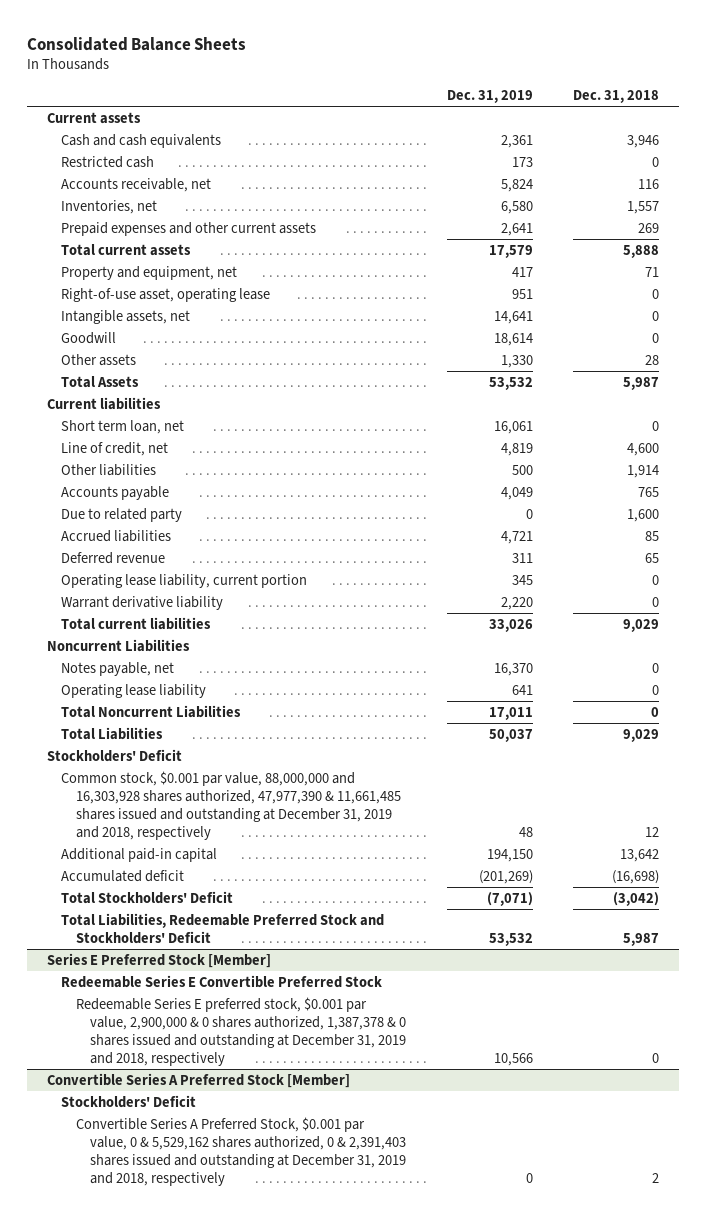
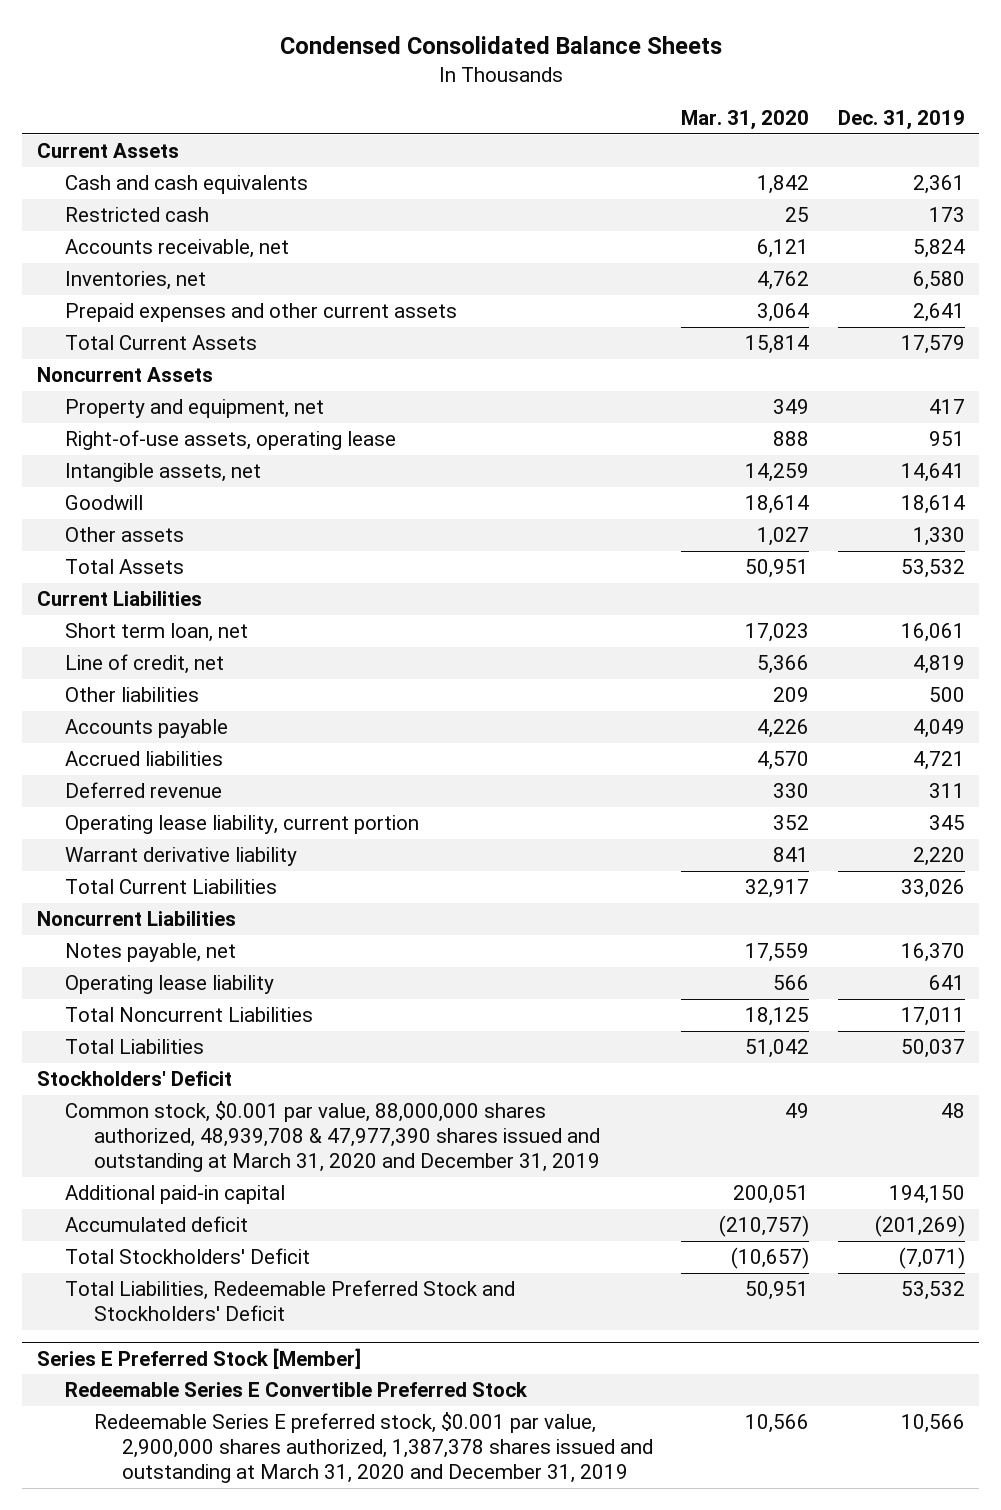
[26,36,246,51] Consolidated Balance Sheets -> [279,36,722,55] Condensed Consolidated Balance Sheets
[572,90,659,104] Dec. 31, 2018 -> none
none -> [681,110,810,131] Mar. 31, 2020
[46,111,141,124] Current assets -> [36,143,179,159] Current Assets
[61,243,192,256] Total current assets -> [65,335,258,351] Total Current Assets
none -> [36,367,213,383] Noncurrent Assets
[61,287,271,302] Right-of-use asset, operating lease -> [65,430,397,451] Right-of-use assets, operating lease
[46,396,161,410] Current liabilities -> [36,591,202,607] Current Liabilities
[61,507,183,522] Due to related party -> none
[61,616,212,630] Total current liabilities -> [65,879,278,895] Total Current Liabilities
[61,770,401,841] Common stock, $0.001 par value, 88,000,000 and 16,303,928 shares authorized, 47,977,390 & 11,661,485 shares issued and outstanding at December 31, 2019 and 2018, respectively -> [65,1101,600,1173] Common stock, $0.001 par value, 88,000,000 shares authorized, 48,939,708 & 47,977,390 shares issued and outstanding at March 31, 2020 and December 31, 2019
[46,1072,350,1088] Convertible Series A Preferred Stock [Member] -> none
[61,1094,197,1108] Stockholders' Deficit -> none
[75,1116,407,1187] Convertible Series A Preferred Stock, $0.001 par value, 0 & 5,529,162 shares authorized, 0 & 2,391,403 shares issued and outstanding at December 31, 2019 and 2018, respectively -> none
[75,996,407,1067] Redeemable Series E preferred stock, $0.001 par value, 2,900,000 & 0 shares authorized, 1,387,378 & 0 shares issued and outstanding at December 31, 2019 and 2018, respectively -> [93,1412,654,1484] Redeemable Series E preferred stock, $0.001 par value, 2,900,000 shares authorized, 1,387,378 shares issued and outstanding at March 31, 2020 and December 31, 2019

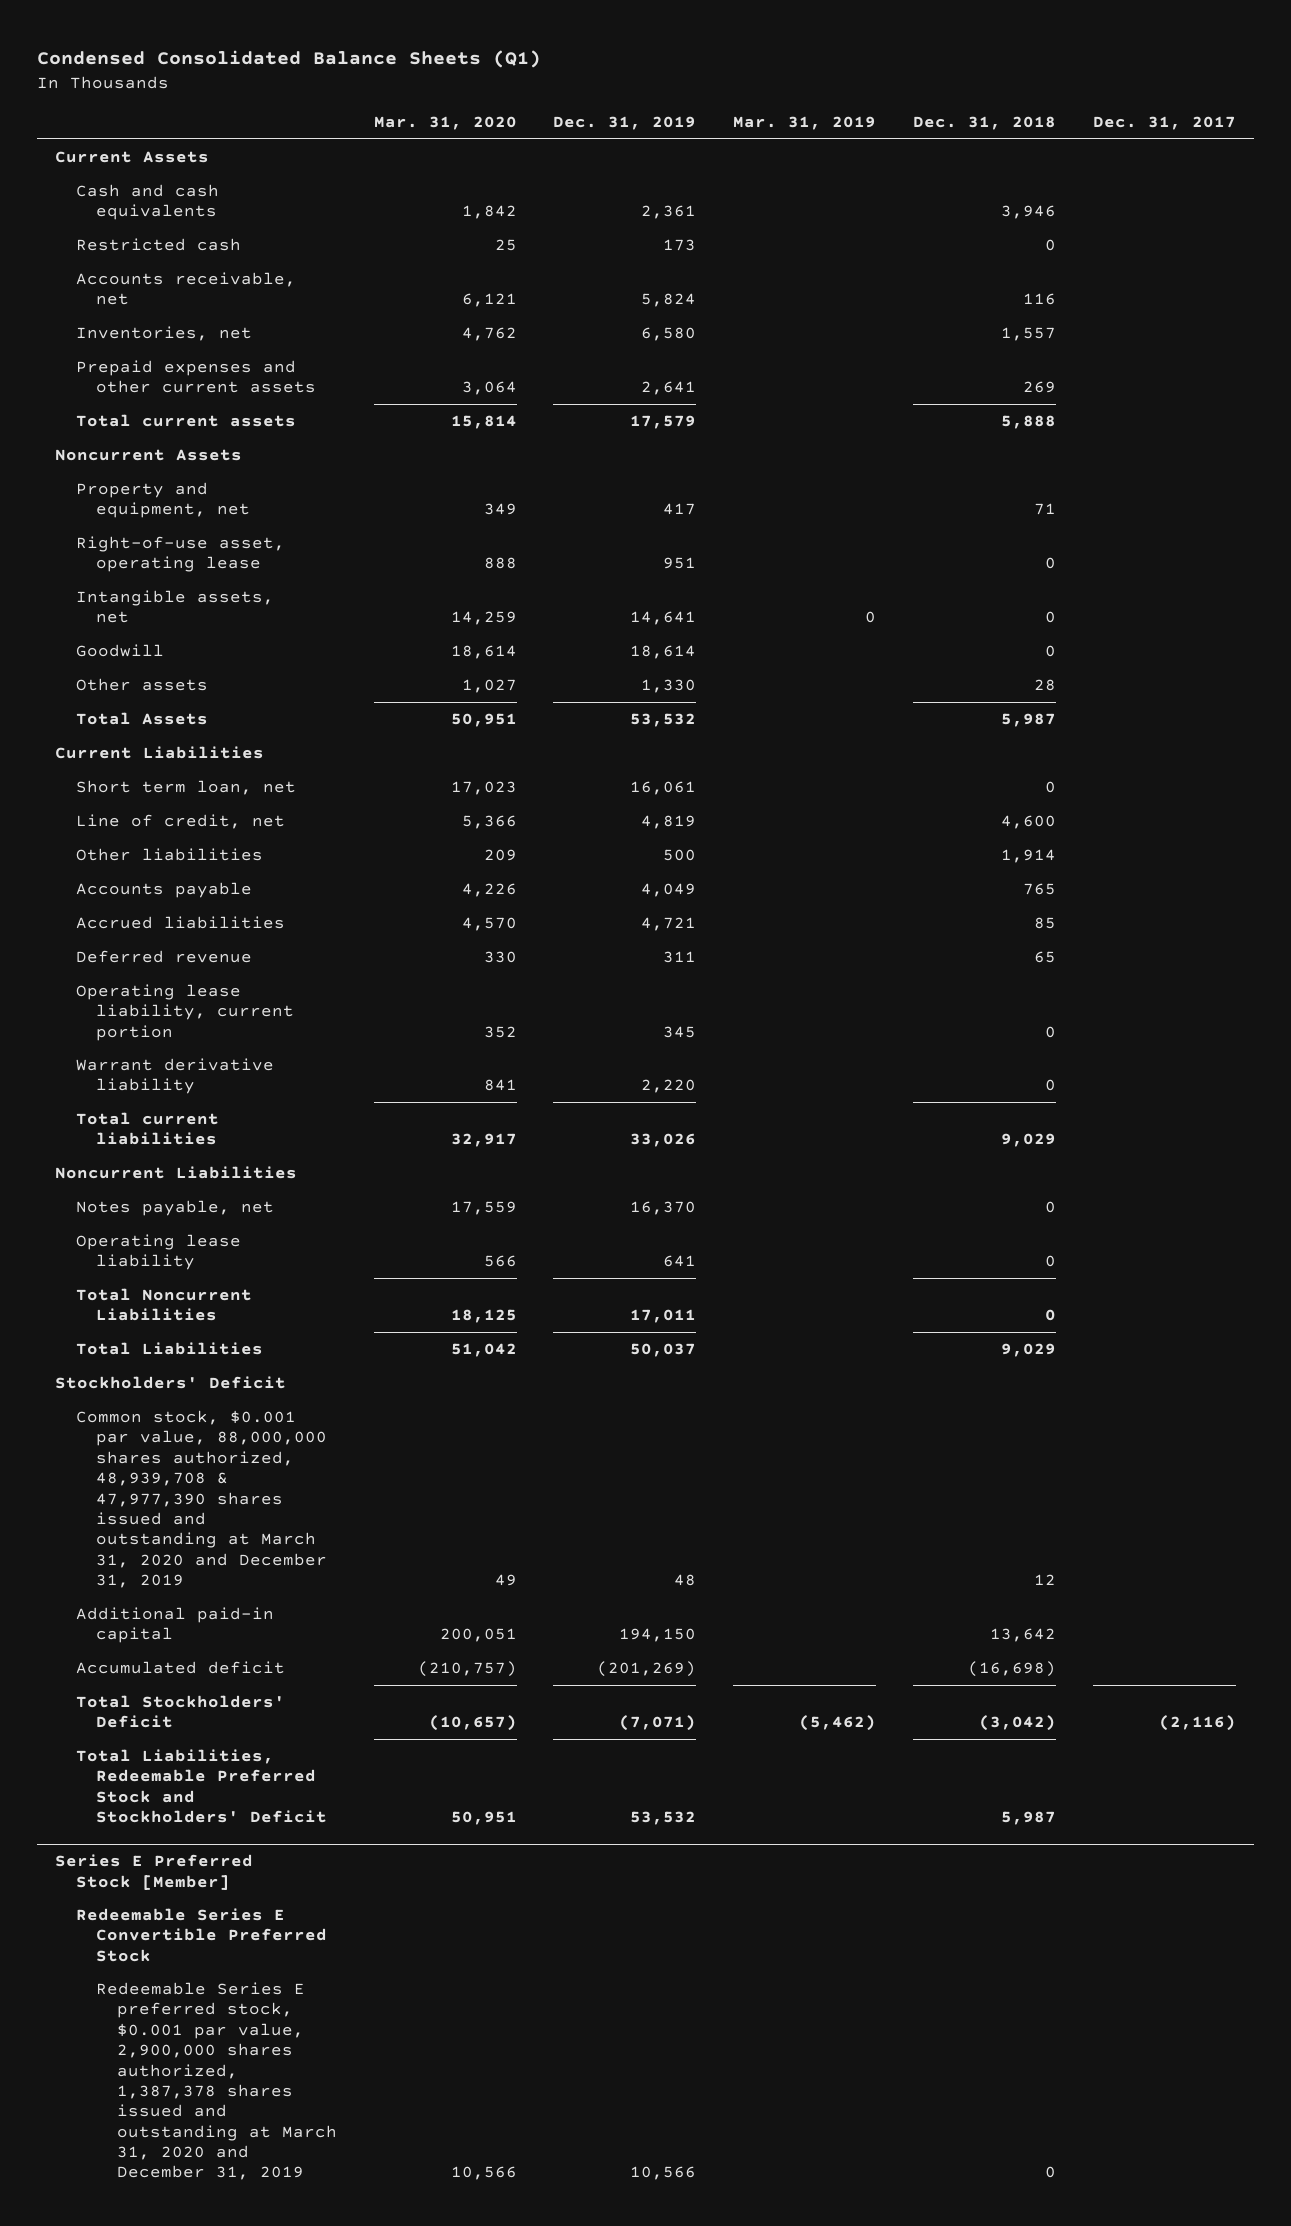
[279,36,722,55] Condensed Consolidated Balance Sheets -> [36,49,541,68] Condensed Consolidated Balance Sheets (Q1)
none -> [733,116,877,131] Mar. 31, 2019
none -> [912,116,1056,131] Dec. 31, 2018
none -> [1092,116,1236,131] Dec. 31, 2017
[65,335,258,351] Total Current Assets -> [75,413,296,427] Total current assets
[65,430,397,451] Right-of-use assets, operating lease -> [75,535,285,573] Right-of-use asset, operating lease
[65,879,278,895] Total Current Liabilities -> [75,1111,219,1146] Total current liabilities

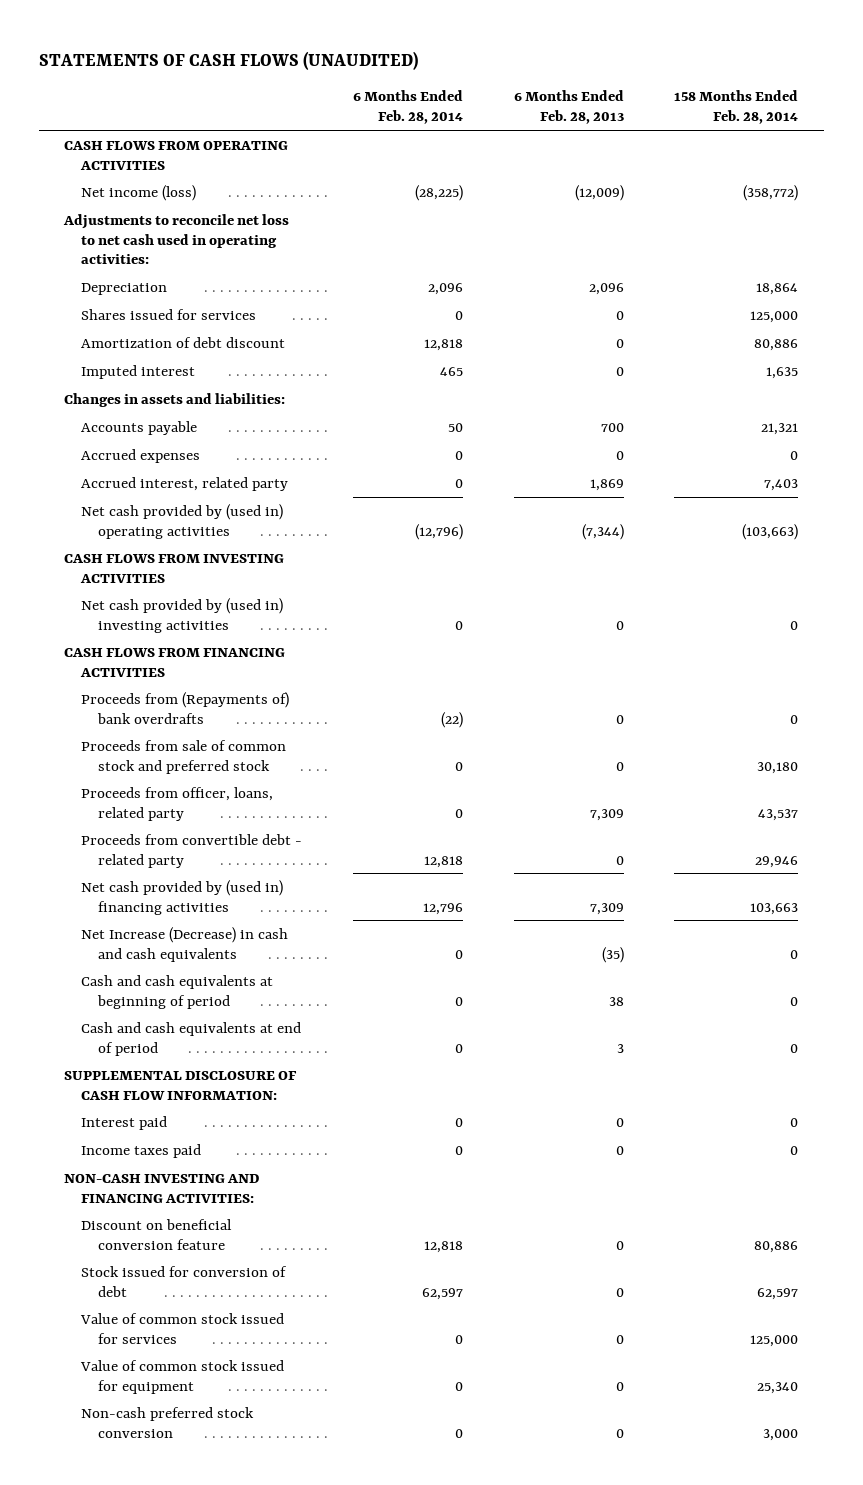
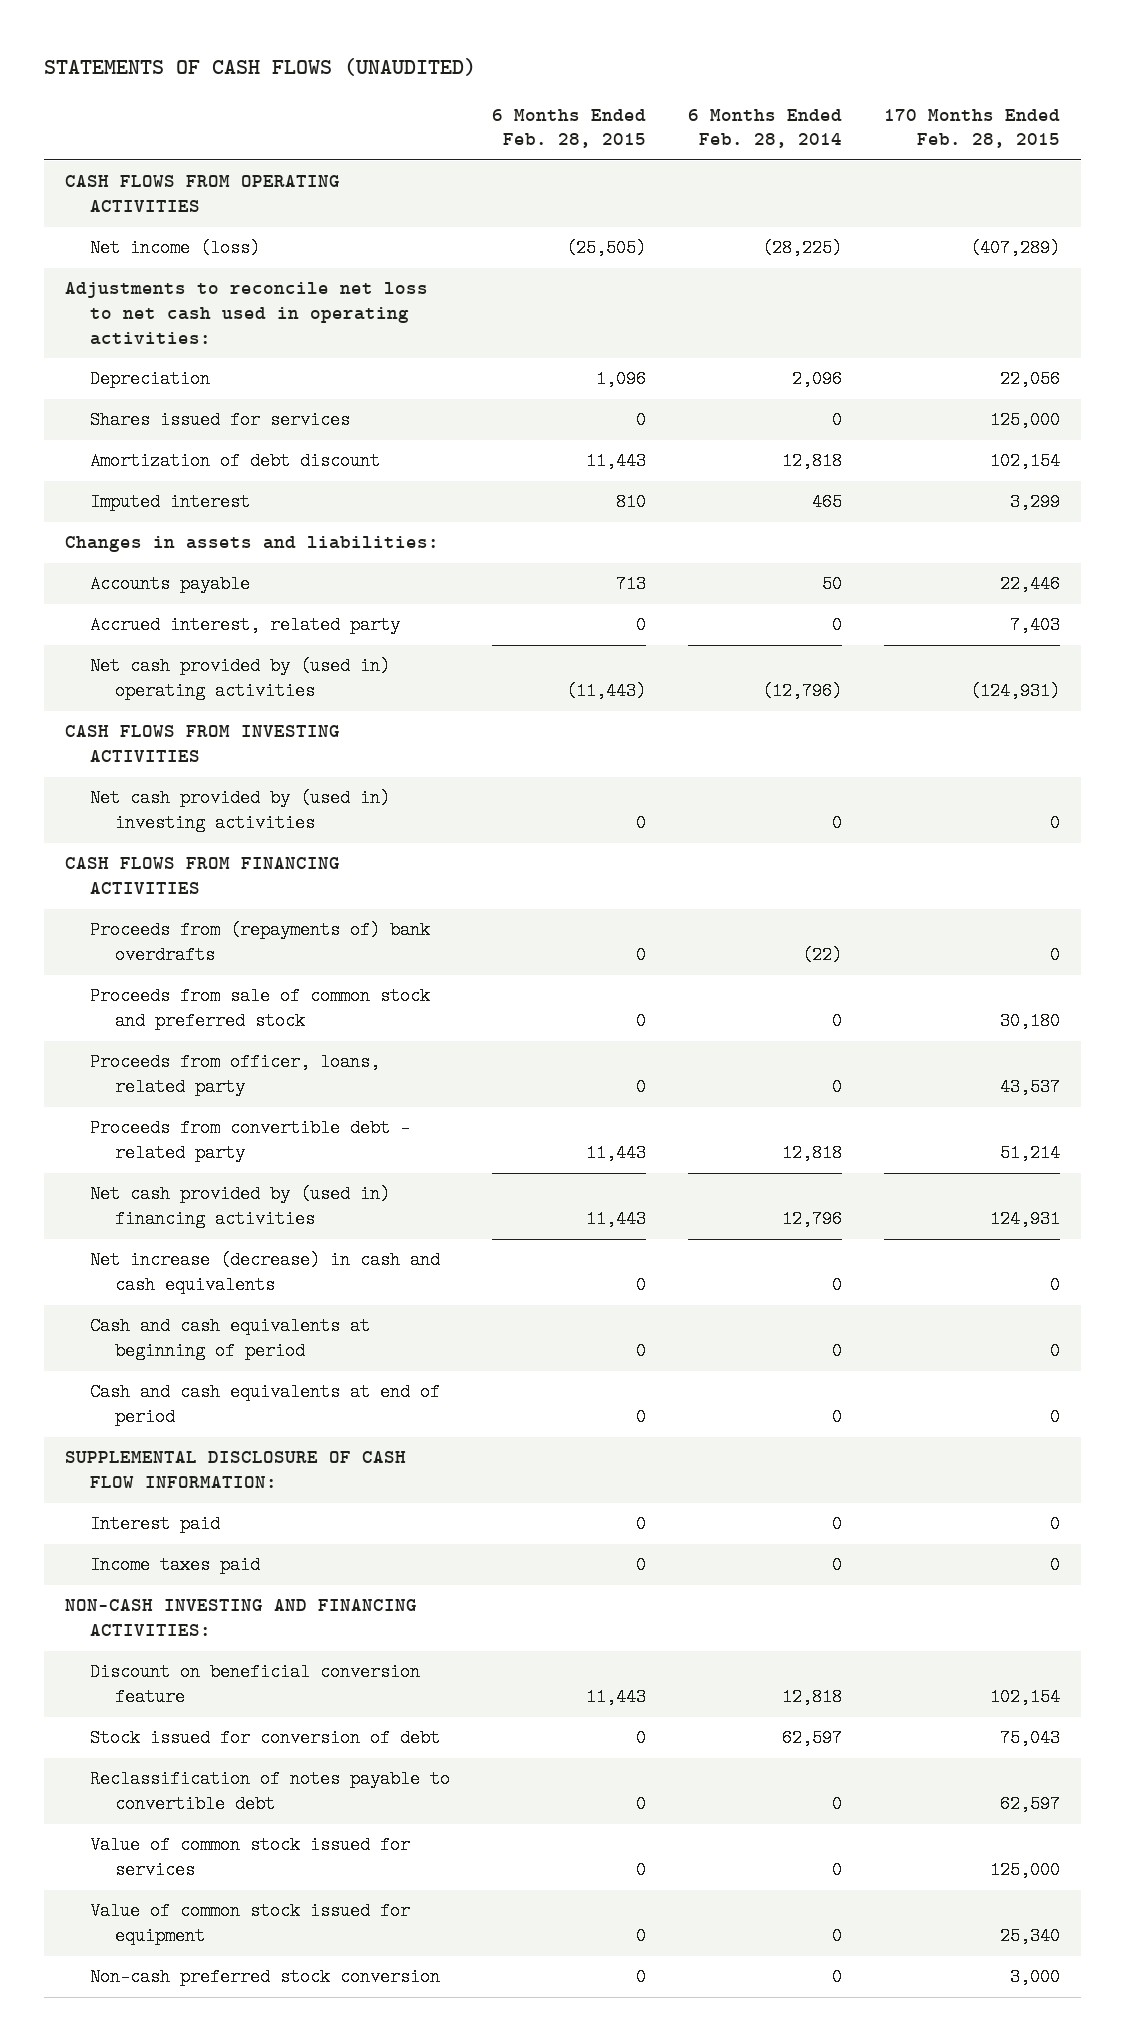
[513,90,624,125] 6 Months Ended Feb. 28, 2013 -> none
[674,90,799,125] 158 Months Ended Feb. 28, 2014 -> none
none -> [491,108,646,149] 6 Months Ended Feb. 28, 2015
none -> [884,108,1061,149] 170 Months Ended Feb. 28, 2015
[81,448,201,463] Accrued expenses -> none
[81,691,290,724] Proceeds from (Repayments of) bank overdrafts -> [89,921,430,965] Proceeds from (repayments of) bank overdrafts
[81,926,289,962] Net Increase (Decrease) in cash and cash equivalents -> [89,1251,440,1295] Net increase (decrease) in cash and cash equivalents
none -> [89,1770,450,1814] Reclassification of notes payable to convertible debt

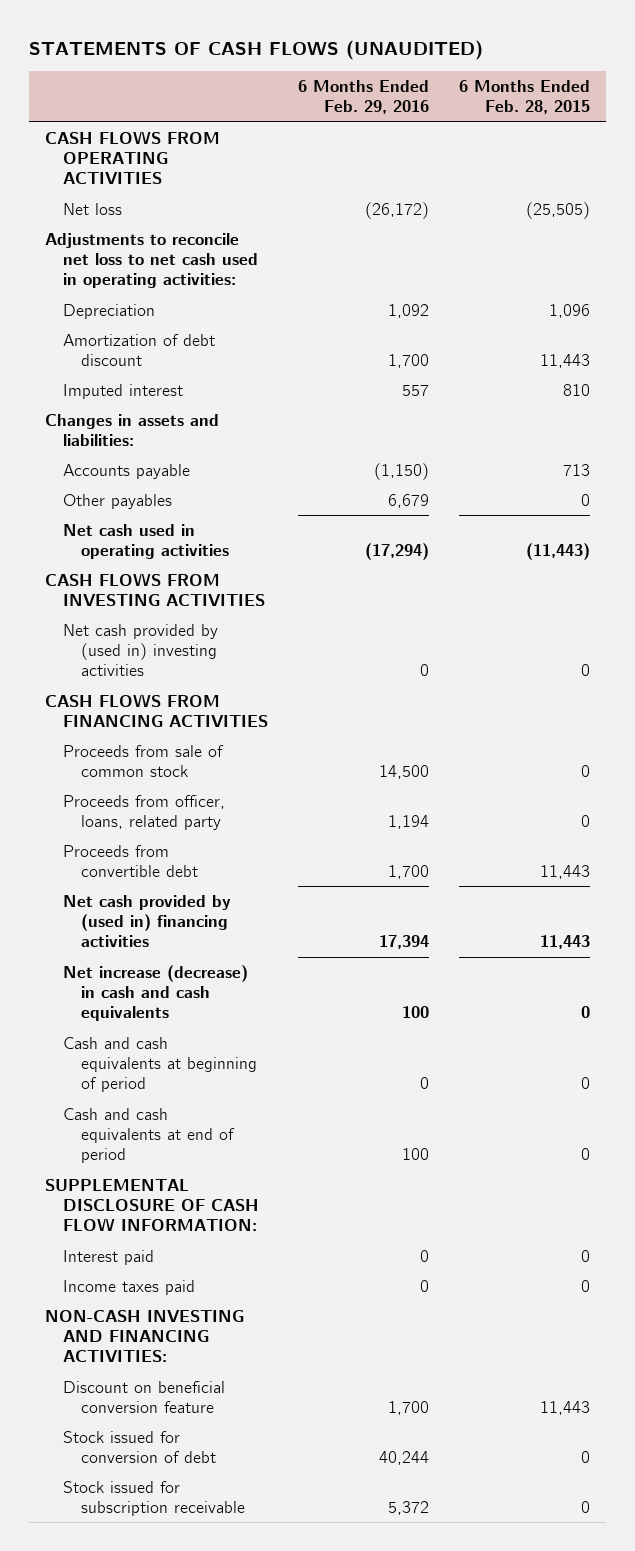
[687,108,842,149] 6 Months Ended Feb. 28, 2014 -> none
[884,108,1061,149] 170 Months Ended Feb. 28, 2015 -> none
none -> [297,79,429,115] 6 Months Ended Feb. 29, 2016
[89,239,260,258] Net income (loss) -> [62,202,122,215] Net loss
[89,411,350,430] Shares issued for services -> none
[89,616,400,635] Accrued interest, related party -> none
none -> [62,493,172,509] Other payables
[89,657,390,701] Net cash provided by (used in) operating activities -> [62,523,229,559] Net cash used in operating activities
[89,987,430,1031] Proceeds from sale of common stock and preferred stock -> none
[89,921,430,965] Proceeds from (repayments of) bank overdrafts -> [62,744,224,777] Proceeds from sale of common stock
[89,1119,410,1163] Proceeds from convertible debt - related party -> [62,844,198,877] Proceeds from convertible debt
[89,1770,450,1814] Reclassification of notes payable to convertible debt -> none
[89,1836,410,1880] Value of common stock issued for services -> none
[89,1968,440,1987] Non-cash preferred stock conversion -> none
[89,1902,410,1946] Value of common stock issued for equipment -> [62,1480,245,1516] Stock issued for subscription receivable

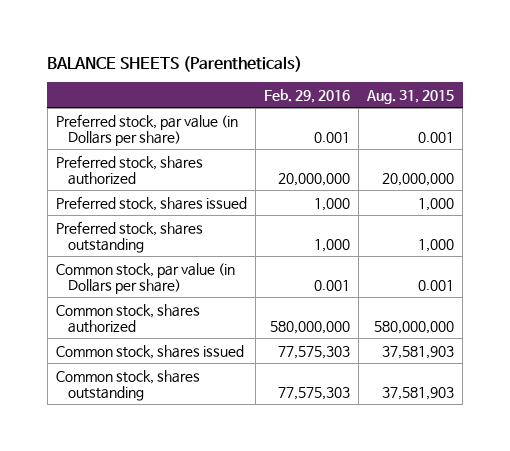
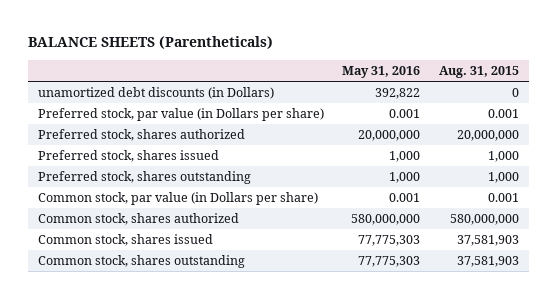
[263,88,350,103] Feb. 29, 2016 -> none
none -> [342,65,421,78] May 31, 2016
none -> [37,87,274,100] unamortized debt discounts (in Dollars)

